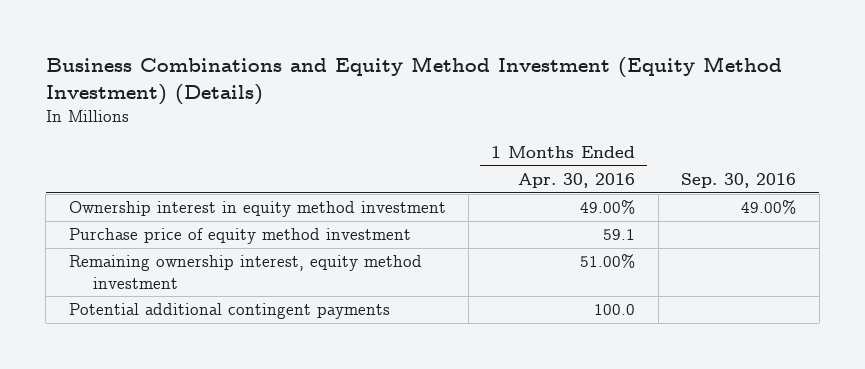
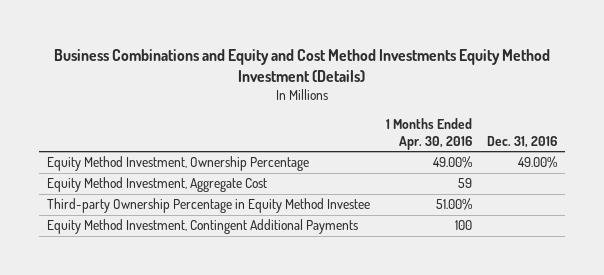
[45,56,782,105] Business Combinations and Equity Method Investment (Equity Method Investment) (Details) -> [54,48,551,82] Business Combinations and Equity and Cost Method Investments Equity Method Investment (Details)
[681,173,797,189] Sep. 30, 2016 -> none
none -> [486,135,557,148] Dec. 31, 2016
[68,201,446,218] Ownership interest in equity method investment -> [47,156,310,172] Equity Method Investment, Ownership Percentage
[68,228,411,245] Purchase price of equity method investment -> [47,177,268,193] Equity Method Investment, Aggregate Cost
[603,229,636,241] 59.1 -> [457,178,472,189] 59
[68,255,422,289] Remaining ownership interest, equity method investment -> [47,198,371,214] Third-party Ownership Percentage in Equity Method Investee
[68,303,390,320] Potential additional contingent payments -> [47,219,359,235] Equity Method Investment, Contingent Additional Payments
[594,304,636,316] 100.0 -> [454,220,472,231] 100

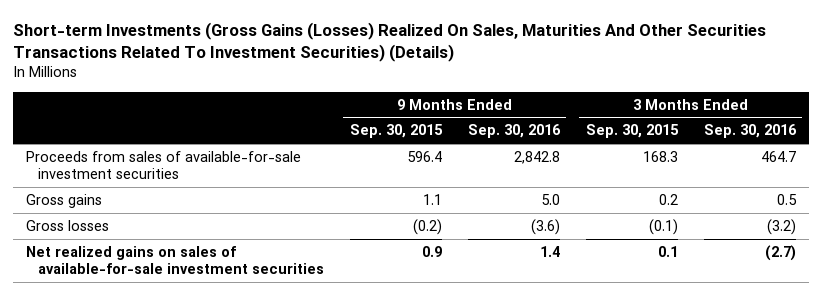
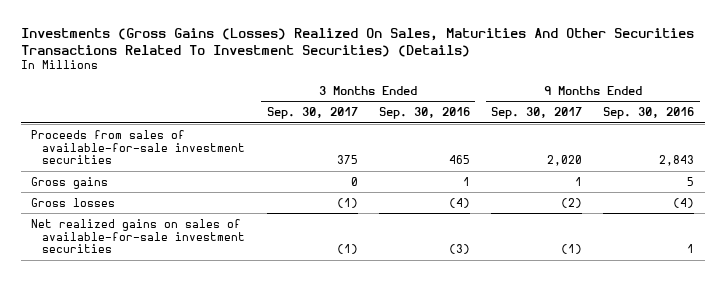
[13,21,767,62] Short-term Investments (Gross Gains (Losses) Realized On Sales, Maturities And Other Securities Transactions Related To Investment Securities) (Details) -> [20,27,694,57] Investments (Gross Gains (Losses) Realized On Sales, Maturities And Other Securities Transactions Related To Investment Securities) (Details)
[349,124,443,139] Sep. 30, 2015 -> none
[585,124,679,139] Sep. 30, 2015 -> none
none -> [266,107,358,120] Sep. 30, 2017
none -> [491,107,583,120] Sep. 30, 2017
[513,151,560,165] 2,842.8 -> [659,155,695,167] 2,843
[760,151,796,163] 464.7 -> [448,155,470,165] 465
[540,194,560,206] 5.0 -> [687,176,695,186] 5
[776,194,797,206] 0.5 -> [462,176,470,186] 1
[530,219,560,236] (3.6) -> [673,197,695,208] (4)
[766,219,796,236] (3.2) -> [448,197,470,208] (4)
[539,246,560,258] 1.4 -> [687,244,695,254] 1
[764,245,796,262] (2.7) -> [448,244,470,255] (3)

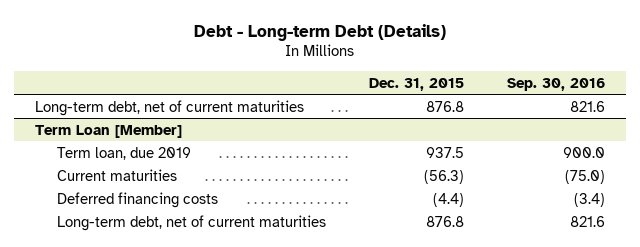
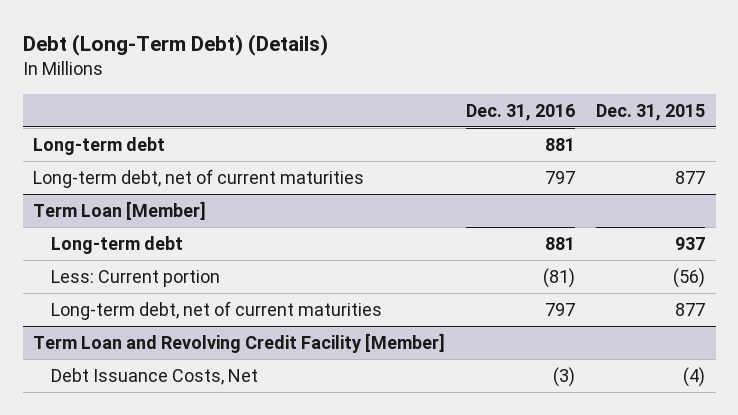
[193,23,446,41] Debt - Long-term Debt (Details) -> [22,33,328,56] Debt (Long-Term Debt) (Details)
[506,77,605,91] Sep. 30, 2016 -> none
none -> [466,103,576,121] Dec. 31, 2016
none -> [33,136,166,155] Long-term debt
[425,100,464,112] 876.8 -> [675,170,706,184] 877
[57,146,192,160] Term loan, due 2019 -> none
[57,191,219,208] Deferred financing costs -> none
none -> [50,235,183,254] Long-term debt
[57,168,178,181] Current maturities -> [50,269,220,287] Less: Current portion
[423,169,464,184] (56.3) -> [673,267,706,288] (56)
[425,215,464,227] 876.8 -> [675,302,706,316] 877
none -> [33,332,446,353] Term Loan and Revolving Credit Facility [Member]
none -> [50,367,258,385] Debt Issuance Costs, Net

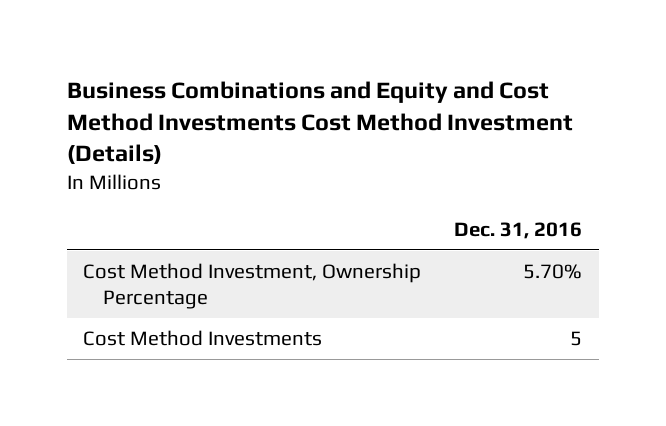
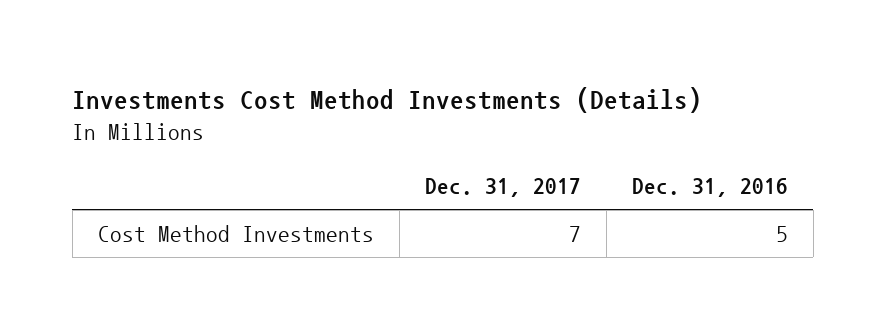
[66,81,573,165] Business Combinations and Equity and Cost Method Investments Cost Method Investment (Details) -> [72,86,703,113] Investments Cost Method Investments (Details)
none -> [424,178,581,198] Dec. 31, 2017
[83,263,422,309] Cost Method Investment, Ownership Percentage -> none

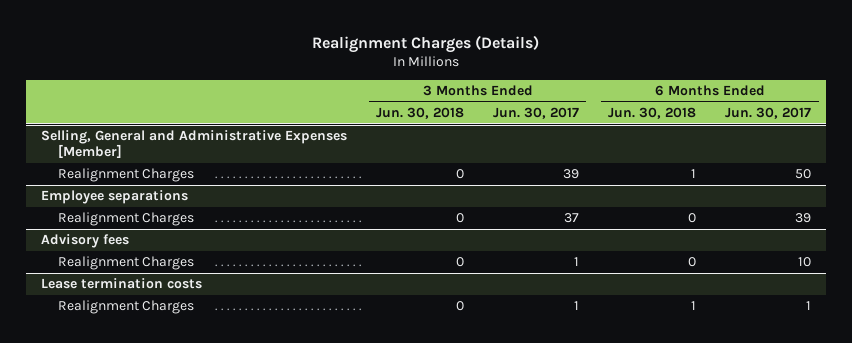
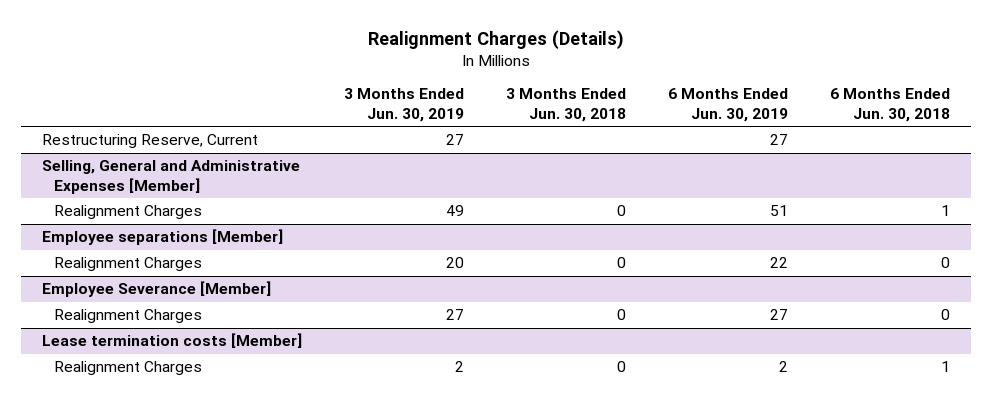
[493,107,580,120] Jun. 30, 2017 -> none
[725,107,812,120] Jun. 30, 2017 -> none
none -> [343,88,464,123] 3 Months Ended Jun. 30, 2019
none -> [667,88,788,123] 6 Months Ended Jun. 30, 2019
none -> [41,134,258,149] Restructuring Reserve, Current
[41,190,189,205] Employee separations -> [41,229,283,246] Employee separations [Member]
[41,234,130,249] Advisory fees -> none
none -> [41,281,271,298] Employee Severance [Member]
[41,278,203,290] Lease termination costs -> [41,333,302,349] Lease termination costs [Member]

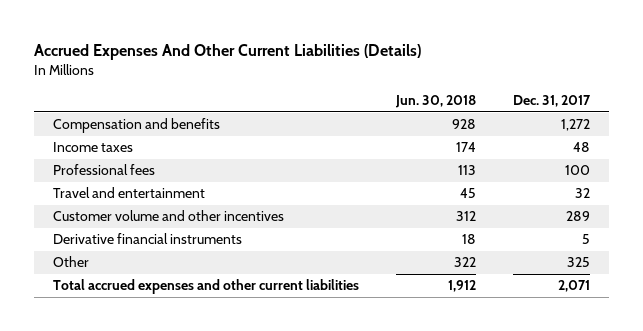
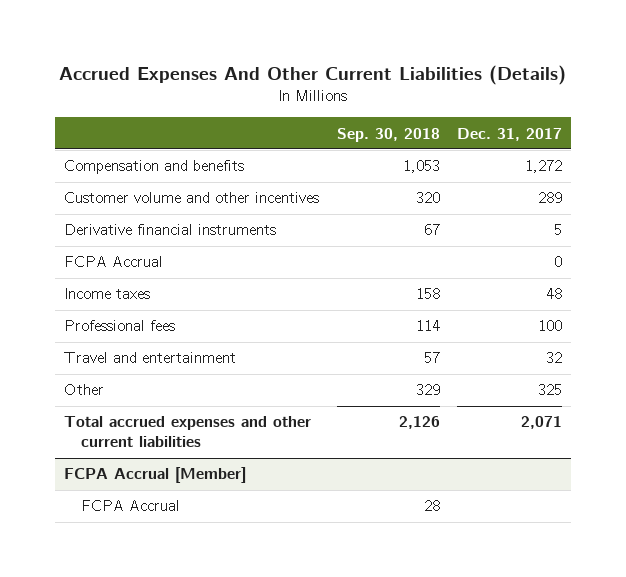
[395,95,477,109] Jun. 30, 2018 -> none
none -> [336,127,440,142] Sep. 30, 2018
[52,210,284,222] Customer volume and other incentives -> [63,192,319,204] Customer volume and other incentives
[52,233,242,245] Derivative financial instruments -> [63,224,276,236] Derivative financial instruments
none -> [63,256,163,268] FCPA Accrual
none -> [63,467,246,484] FCPA Accrual [Member]
none -> [80,500,180,512] FCPA Accrual

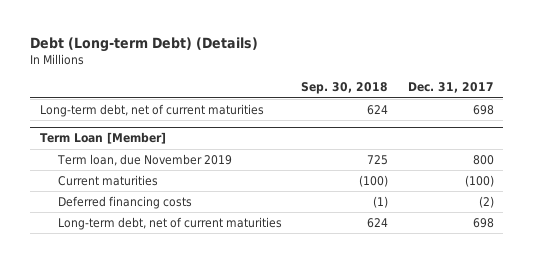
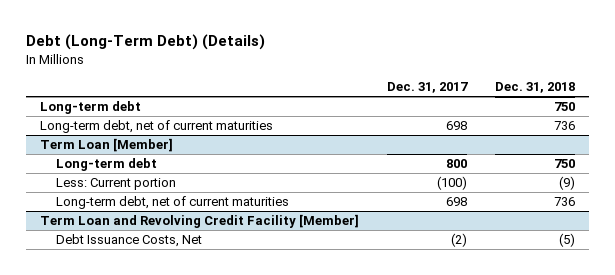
[30,37,259,53] Debt (Long-term Debt) (Details) -> [25,34,265,51] Debt (Long-Term Debt) (Details)
[301,82,389,95] Sep. 30, 2018 -> none
none -> [495,82,576,94] Dec. 31, 2018
none -> [40,101,142,115] Long-term debt
[57,196,192,210] Deferred financing costs -> none
[56,154,232,167] Term loan, due November 2019 -> [55,158,157,172] Long-term debt
[57,175,158,187] Current maturities -> [55,178,176,191] Less: Current portion
none -> [40,214,360,229] Term Loan and Revolving Credit Facility [Member]
none -> [55,234,202,248] Debt Issuance Costs, Net

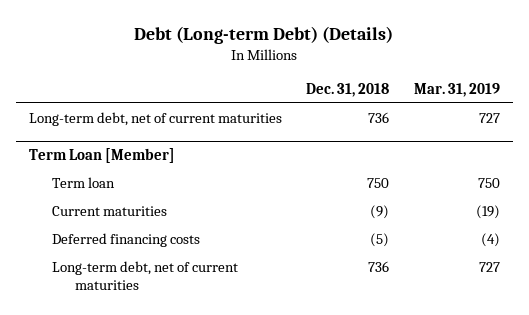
[25,34,265,51] Debt (Long-Term Debt) (Details) -> [134,25,394,44] Debt (Long-term Debt) (Details)
[387,82,469,94] Dec. 31, 2017 -> none
none -> [414,82,501,97] Mar. 31, 2019
[40,101,142,115] Long-term debt -> none
[55,158,157,172] Long-term debt -> [51,176,115,188] Term loan
[55,178,176,191] Less: Current portion -> [51,205,167,216] Current maturities
none -> [51,232,200,247] Deferred financing costs
[40,214,360,229] Term Loan and Revolving Credit Facility [Member] -> none
[55,234,202,248] Debt Issuance Costs, Net -> none

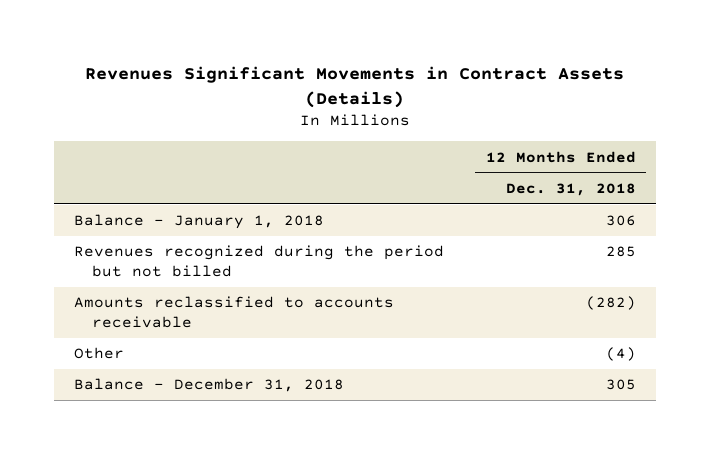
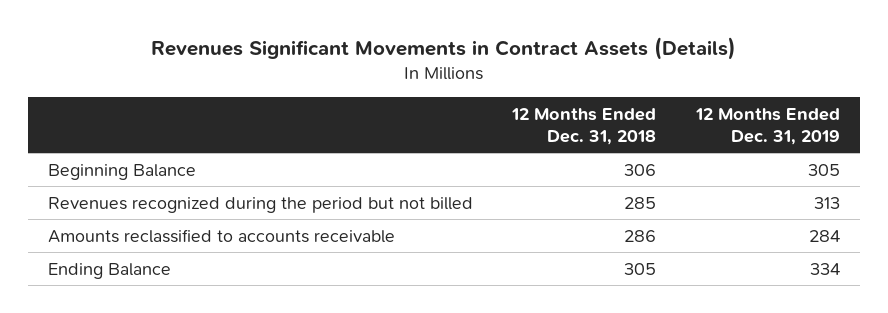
none -> [695,107,841,145] 12 Months Ended Dec. 31, 2019
[74,214,325,230] Balance - January 1, 2018 -> [47,163,196,180] Beginning Balance
[74,347,125,360] Other -> none
[585,296,636,311] (282) -> [624,229,657,242] 286
[74,378,345,393] Balance - December 31, 2018 -> [47,262,171,279] Ending Balance

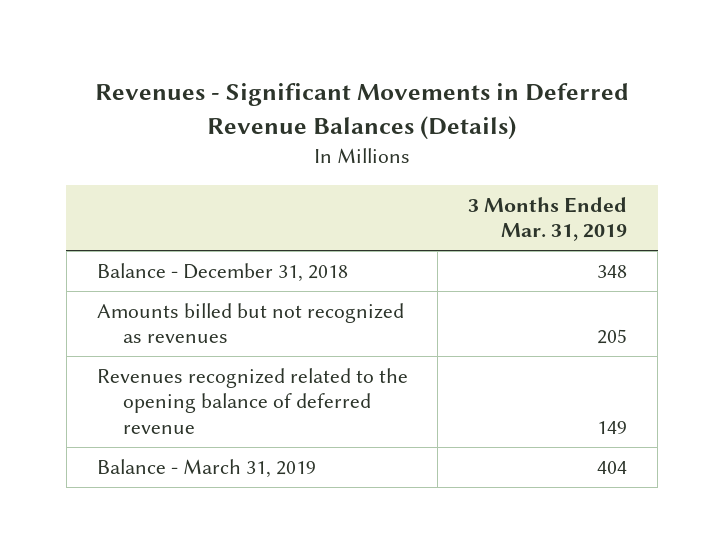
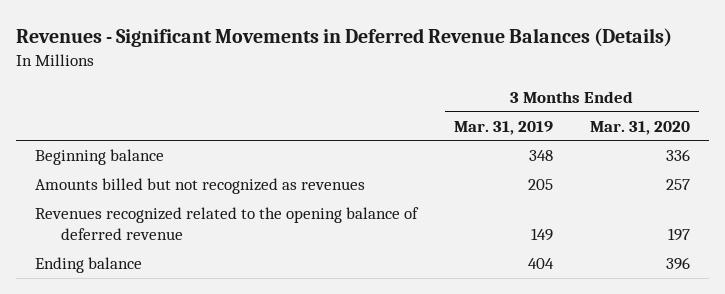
none -> [590,120,691,135] Mar. 31, 2020
[96,263,348,283] Balance - December 31, 2018 -> [34,149,164,166] Beginning balance
[96,459,316,479] Balance - March 31, 2019 -> [34,257,142,274] Ending balance

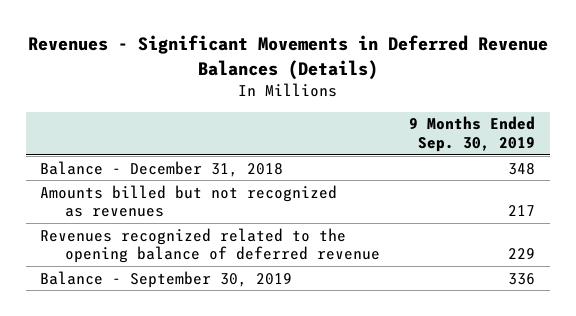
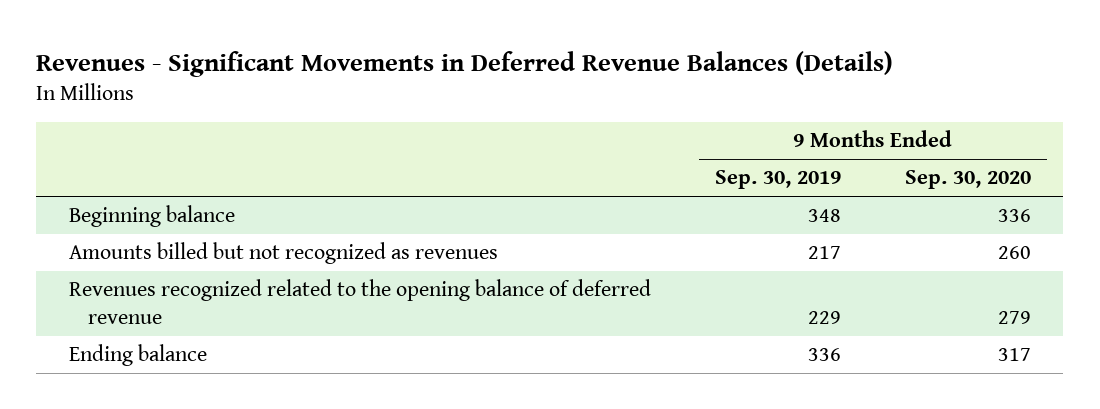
none -> [905,170,1032,190] Sep. 30, 2020
[40,160,284,177] Balance - December 31, 2018 -> [68,205,235,228] Beginning balance
[40,270,293,288] Balance - September 30, 2019 -> [68,344,207,367] Ending balance

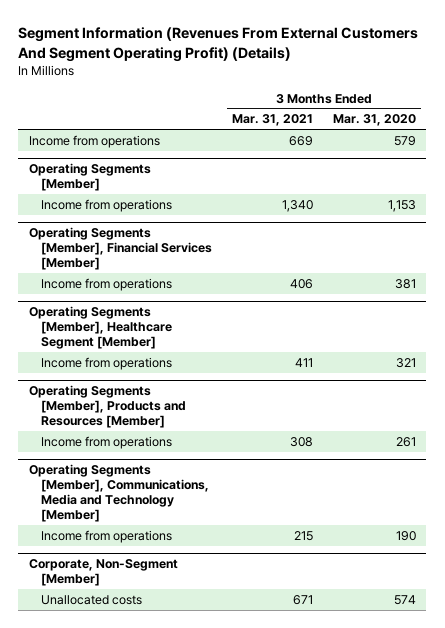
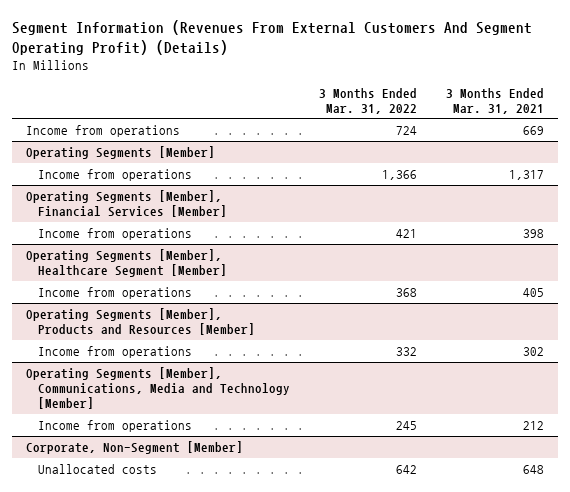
[333,114,417,127] Mar. 31, 2020 -> none
none -> [318,87,417,114] 3 Months Ended Mar. 31, 2022
[281,199,313,212] 1,340 -> [508,169,544,180] 1,317
[289,278,313,289] 406 -> [522,228,544,238] 398
[294,357,313,367] 411 -> [522,287,544,297] 405
[289,436,313,447] 308 -> [522,346,544,356] 302
[293,530,313,541] 215 -> [522,420,544,430] 212
[292,594,313,605] 671 -> [522,464,544,474] 648

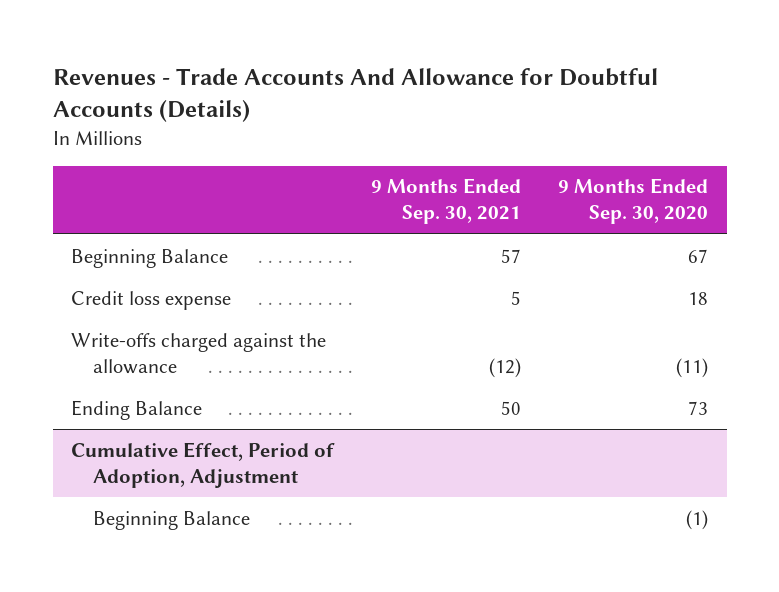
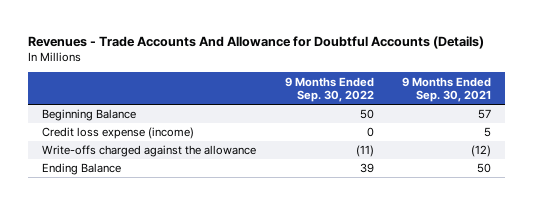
[558,178,709,225] 9 Months Ended Sep. 30, 2020 -> none
none -> [284,76,374,102] 9 Months Ended Sep. 30, 2022
[71,290,232,310] Credit loss expense -> [42,127,195,140] Credit loss expense (income)
[71,441,336,488] Cumulative Effect, Period of Adoption, Adjustment -> none
[92,510,250,530] Beginning Balance -> none

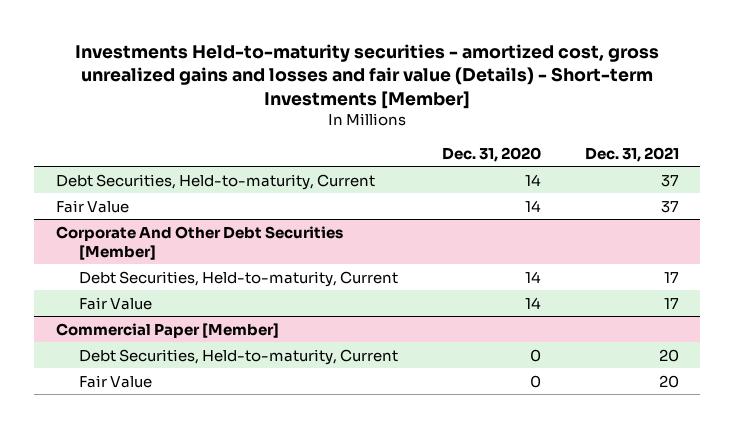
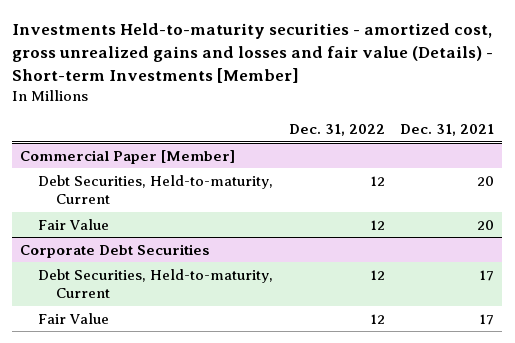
[441,146,541,162] Dec. 31, 2020 -> none
none -> [288,124,385,137] Dec. 31, 2022
[56,173,376,190] Debt Securities, Held-to-maturity, Current -> none
[56,199,130,213] Fair Value -> none
[56,225,344,260] Corporate And Other Debt Securities [Member] -> none
[79,270,399,287] Debt Securities, Held-to-maturity, Current -> none
[79,296,153,310] Fair Value -> none
none -> [20,243,210,258] Corporate Debt Securities
none -> [37,268,273,299] Debt Securities, Held-to-maturity, Current
none -> [37,312,109,324] Fair Value

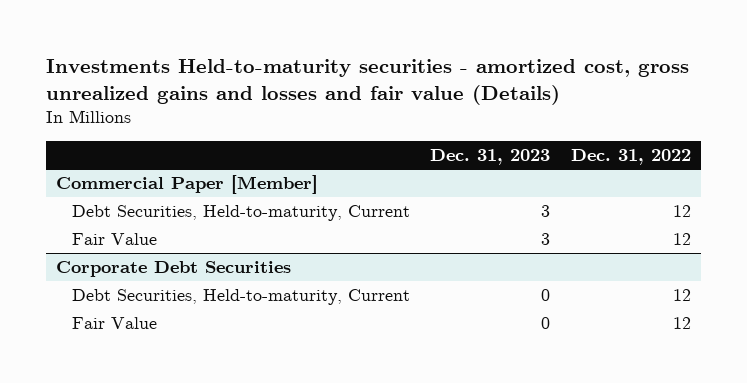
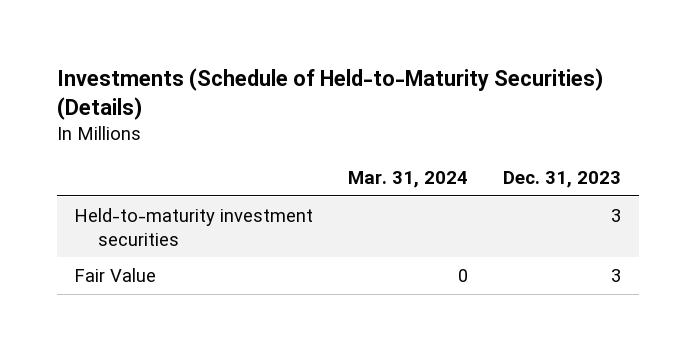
[45,58,689,105] Investments Held-to-maturity securities - amortized cost, gross unrealized gains and losses and fair value (Details) -> [56,67,603,120] Investments (Schedule of Held-to-Maturity Securities) (Details)
[570,148,691,165] Dec. 31, 2022 -> none
none -> [348,170,469,188] Mar. 31, 2024
[56,174,319,194] Commercial Paper [Member] -> none
[71,204,410,221] Debt Securities, Held-to-maturity, Current -> [74,208,314,246] Held-to-maturity investment securities
[56,260,292,277] Corporate Debt Securities -> none
[71,288,410,305] Debt Securities, Held-to-maturity, Current -> none
[71,316,157,329] Fair Value -> none

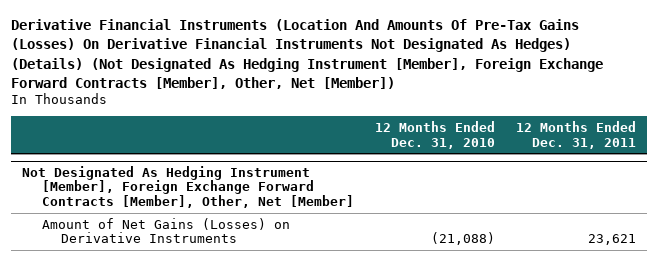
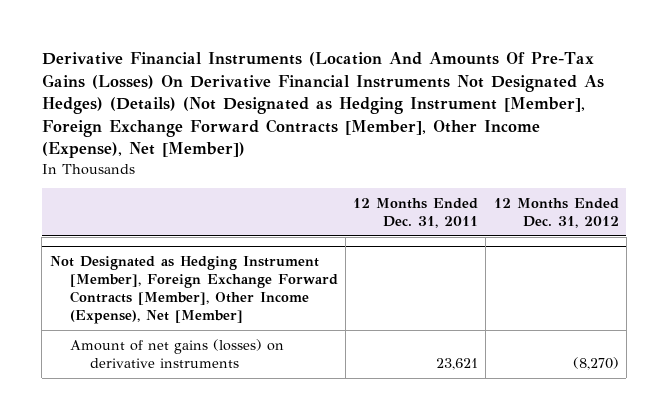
[11,19,604,89] Derivative Financial Instruments (Location And Amounts Of Pre-Tax Gains (Losses) On Derivative Financial Instruments Not Designated As Hedges) (Details) (Not Designated As Hedging Instrument [Member], Foreign Exchange Forward Contracts [Member], Other, Net [Member]) -> [41,52,604,159] Derivative Financial Instruments (Location And Amounts Of Pre-Tax Gains (Losses) On Derivative Financial Instruments Not Designated As Hedges) (Details) (Not Designated as Hedging Instrument [Member], Foreign Exchange Forward Contracts [Member], Other Income (Expense), Net [Member])
[374,121,495,149] 12 Months Ended Dec. 31, 2010 -> none
none -> [493,197,619,229] 12 Months Ended Dec. 31, 2012
[21,165,354,208] Not Designated As Hedging Instrument [Member], Foreign Exchange Forward Contracts [Member], Other, Net [Member] -> [49,255,338,325] Not Designated as Hedging Instrument [Member], Foreign Exchange Forward Contracts [Member], Other Income (Expense), Net [Member]
[41,217,290,244] Amount of Net Gains (Losses) on Derivative Instruments -> [69,338,284,368] Amount of net gains (losses) on derivative instruments

